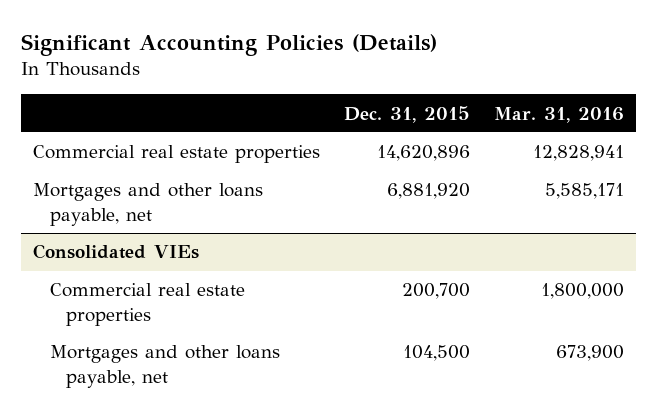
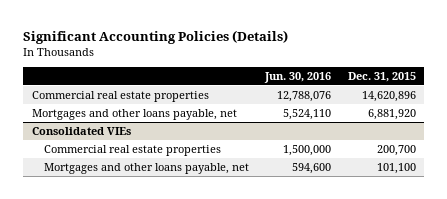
[494,106,625,123] Mar. 31, 2016 -> none
none -> [264,71,332,83] Jun. 30, 2016
[403,345,471,362] 104,500 -> [376,162,416,174] 101,100

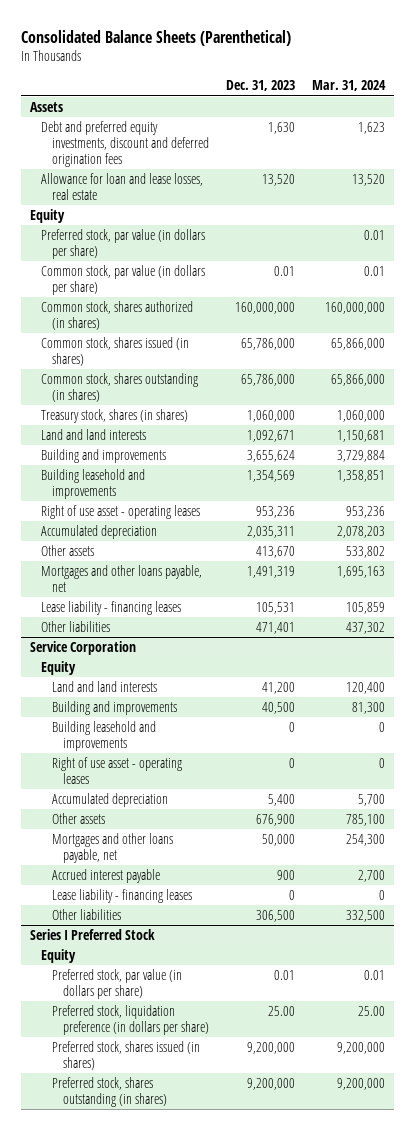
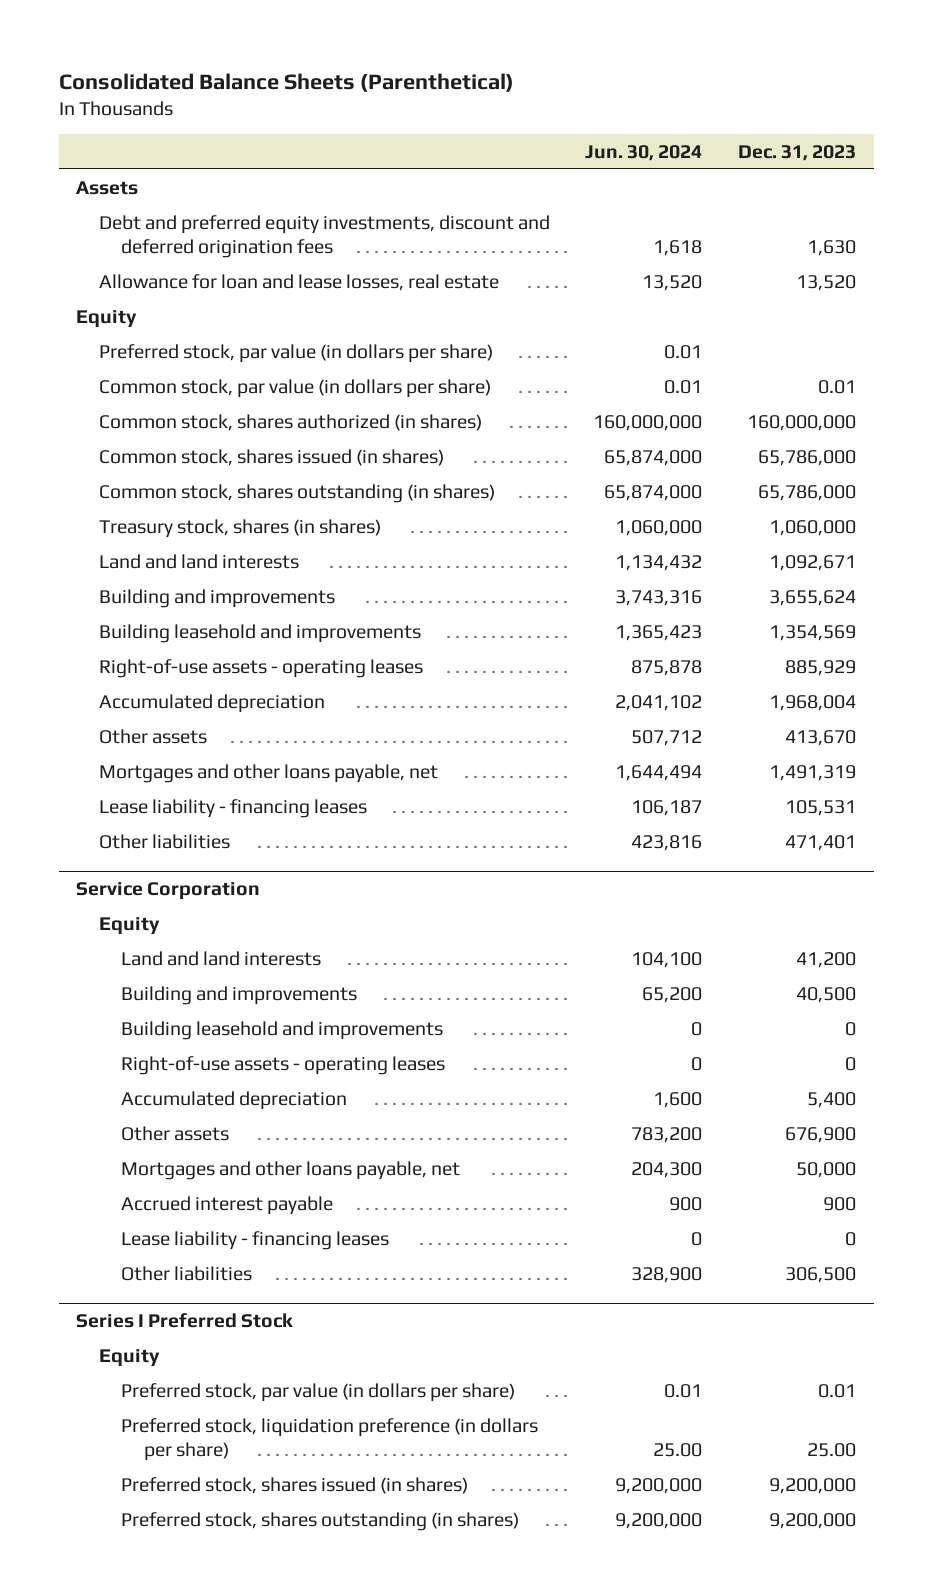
[312,80,387,92] Mar. 31, 2024 -> none
none -> [585,144,703,161] Jun. 30, 2024
[40,505,200,520] Right of use asset - operating leases -> [98,658,423,678] Right-of-use assets - operating leases
[256,506,296,519] 953,236 -> [784,659,856,676] 885,929
[247,526,296,539] 2,035,311 -> [768,694,856,711] 1,968,004
[51,757,182,785] Right of use asset - operating leases -> [121,1055,446,1075] Right-of-use assets - operating leases

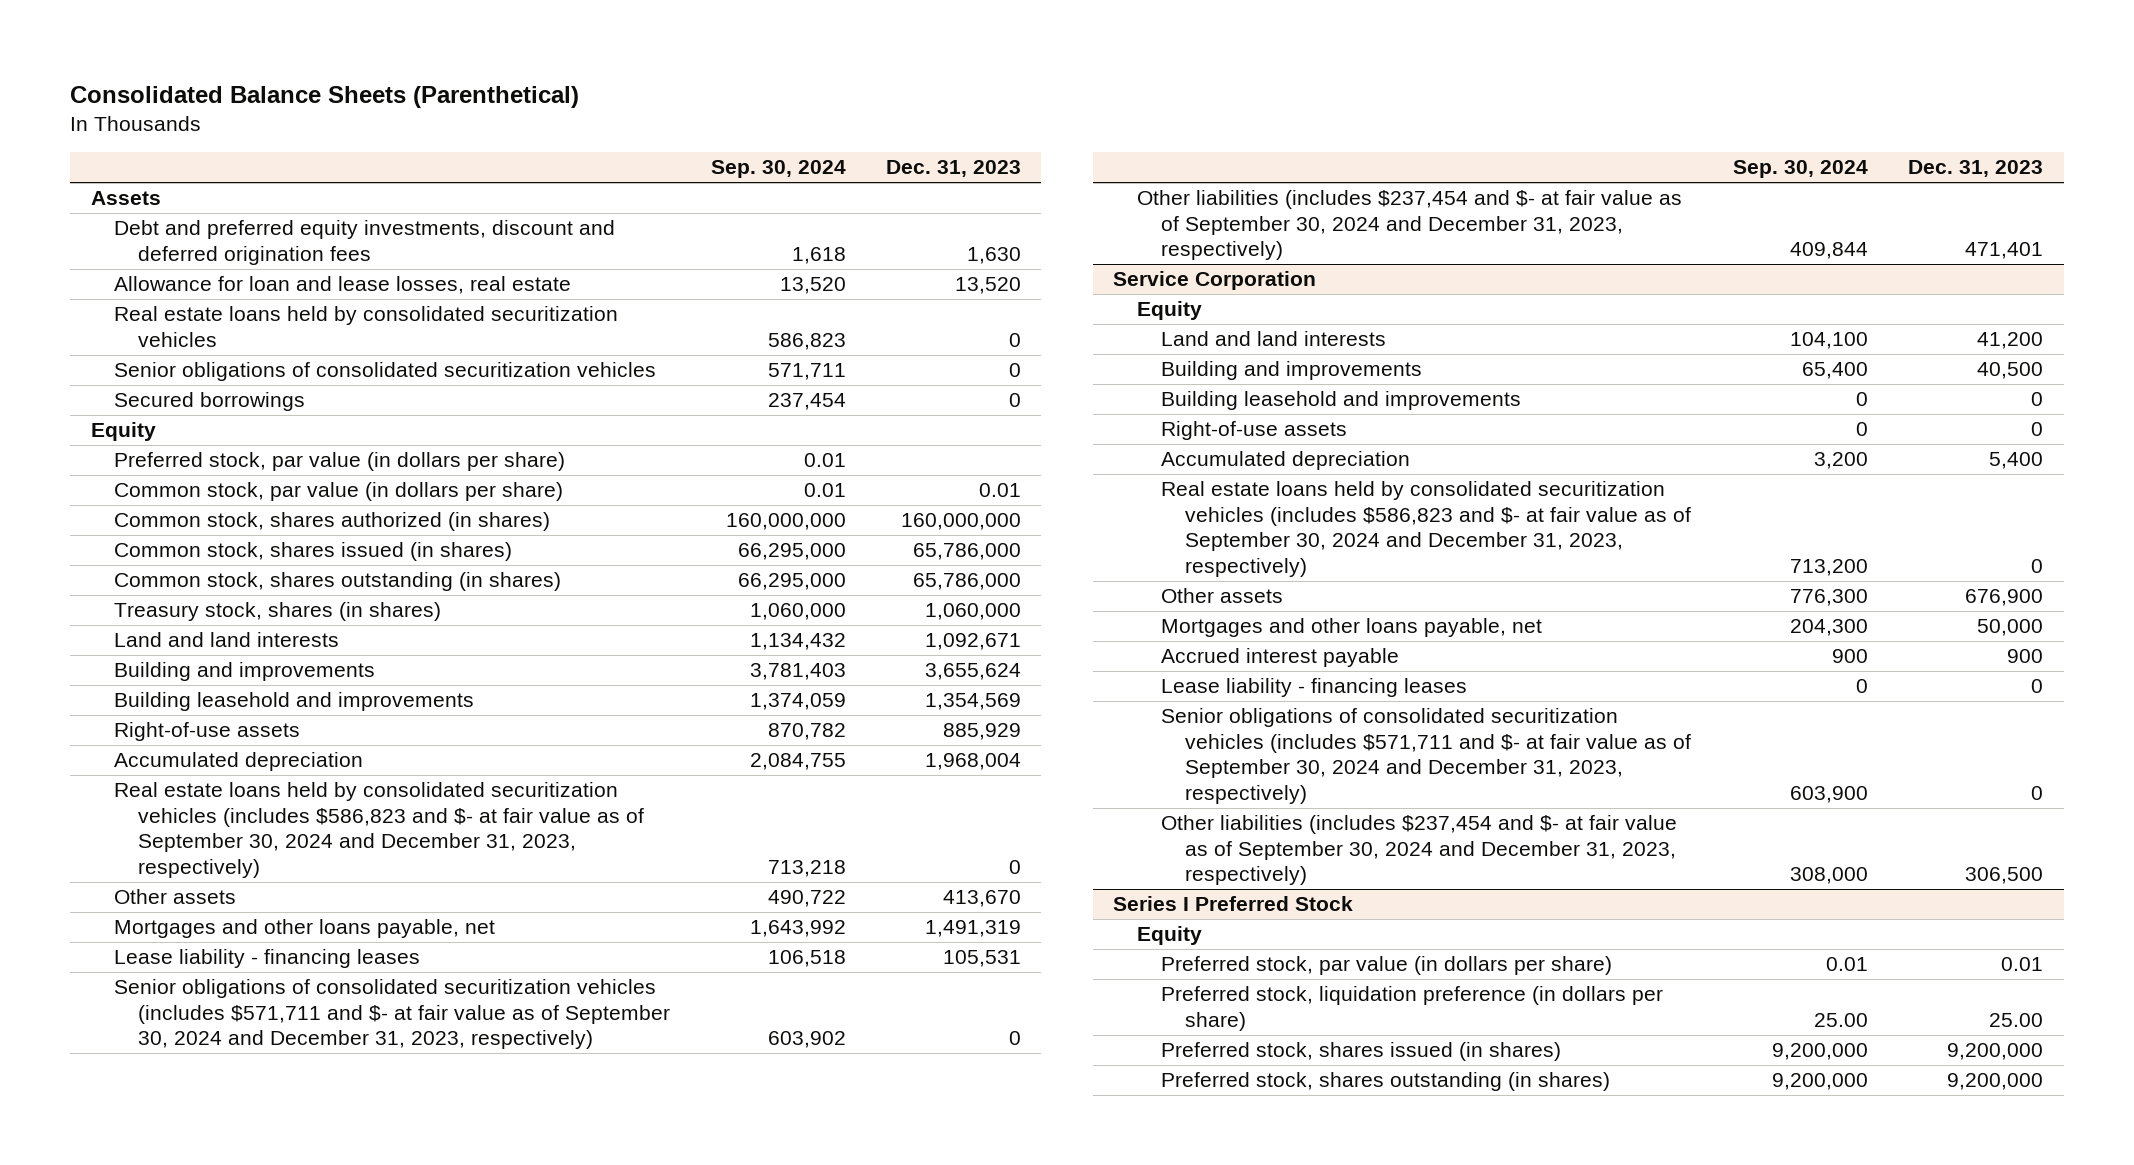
[585,144,703,161] Jun. 30, 2024 -> none
none -> [710,160,846,179] Sep. 30, 2024
none -> [114,306,619,347] Real estate loans held by consolidated securitization vehicles
none -> [114,362,657,382] Senior obligations of consolidated securitization vehicles
none -> [114,392,306,412] Secured borrowings
[98,658,423,678] Right-of-use assets - operating leases -> [114,722,301,742] Right-of-use assets
none -> [114,782,645,878] Real estate loans held by consolidated securitization vehicles (includes $586,823 and $- at fair value as of September 30, 2024 and December 31, 2023, respectively)
none -> [114,979,671,1050] Senior obligations of consolidated securitization vehicles (includes $571,711 and $- at fair value as of September 30, 2024 and December 31, 2023, respectively)
[98,833,230,849] Other liabilities -> [1137,190,1683,261] Other liabilities (includes $237,454 and $- at fair value as of September 30, 2024 and December 31, 2023, respectively)
[121,1055,446,1075] Right-of-use assets - operating leases -> [1160,421,1347,441] Right-of-use assets
none -> [1160,481,1691,577] Real estate loans held by consolidated securitization vehicles (includes $586,823 and $- at fair value as of September 30, 2024 and December 31, 2023, respectively)
none -> [1160,708,1691,804] Senior obligations of consolidated securitization vehicles (includes $571,711 and $- at fair value as of September 30, 2024 and December 31, 2023, respectively)
[121,1265,253,1281] Other liabilities -> [1160,815,1677,886] Other liabilities (includes $237,454 and $- at fair value as of September 30, 2024 and December 31, 2023, respectively)

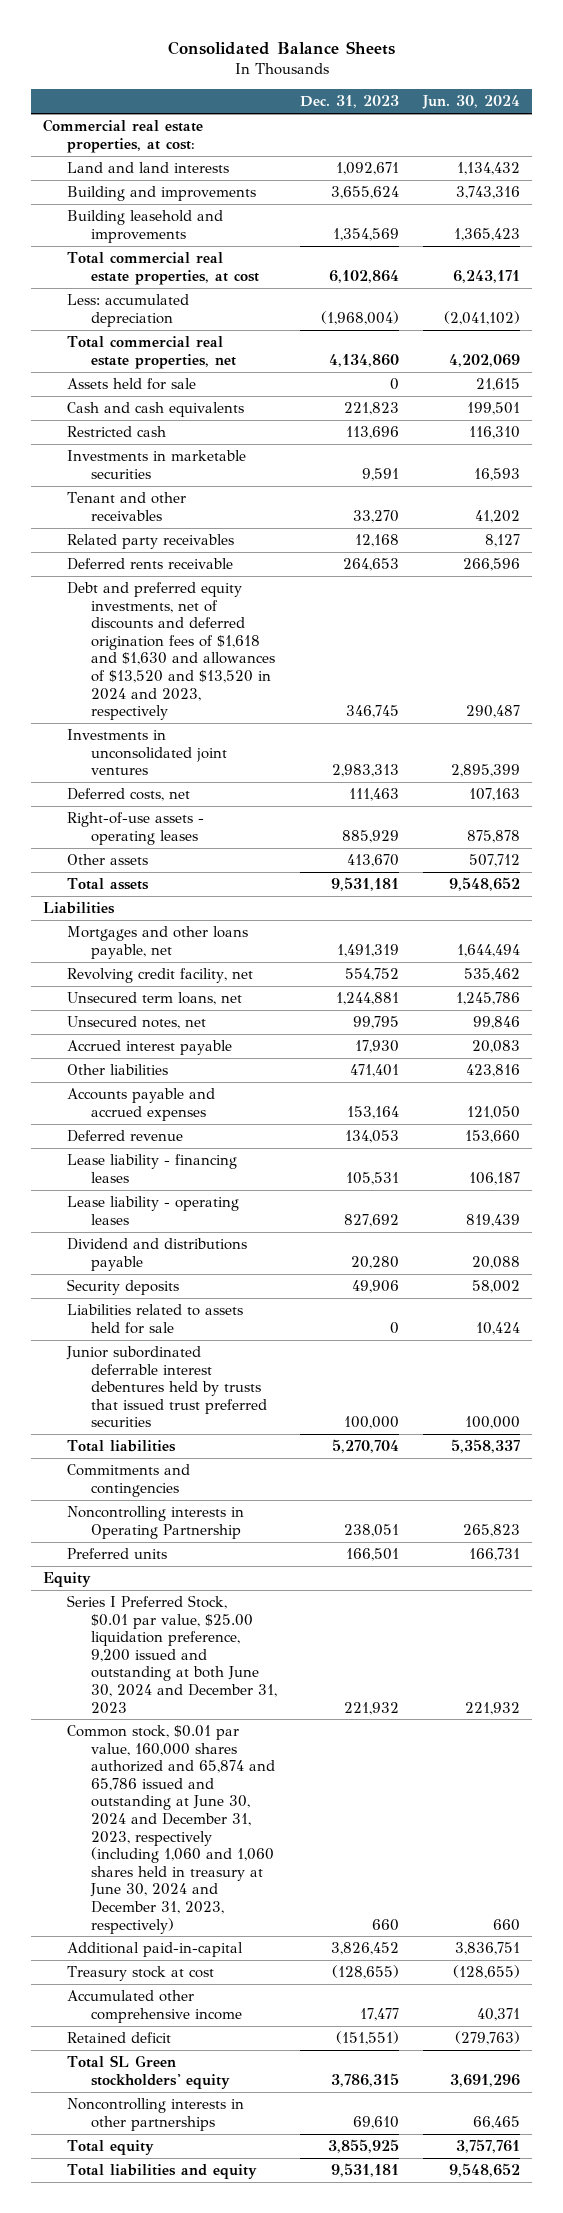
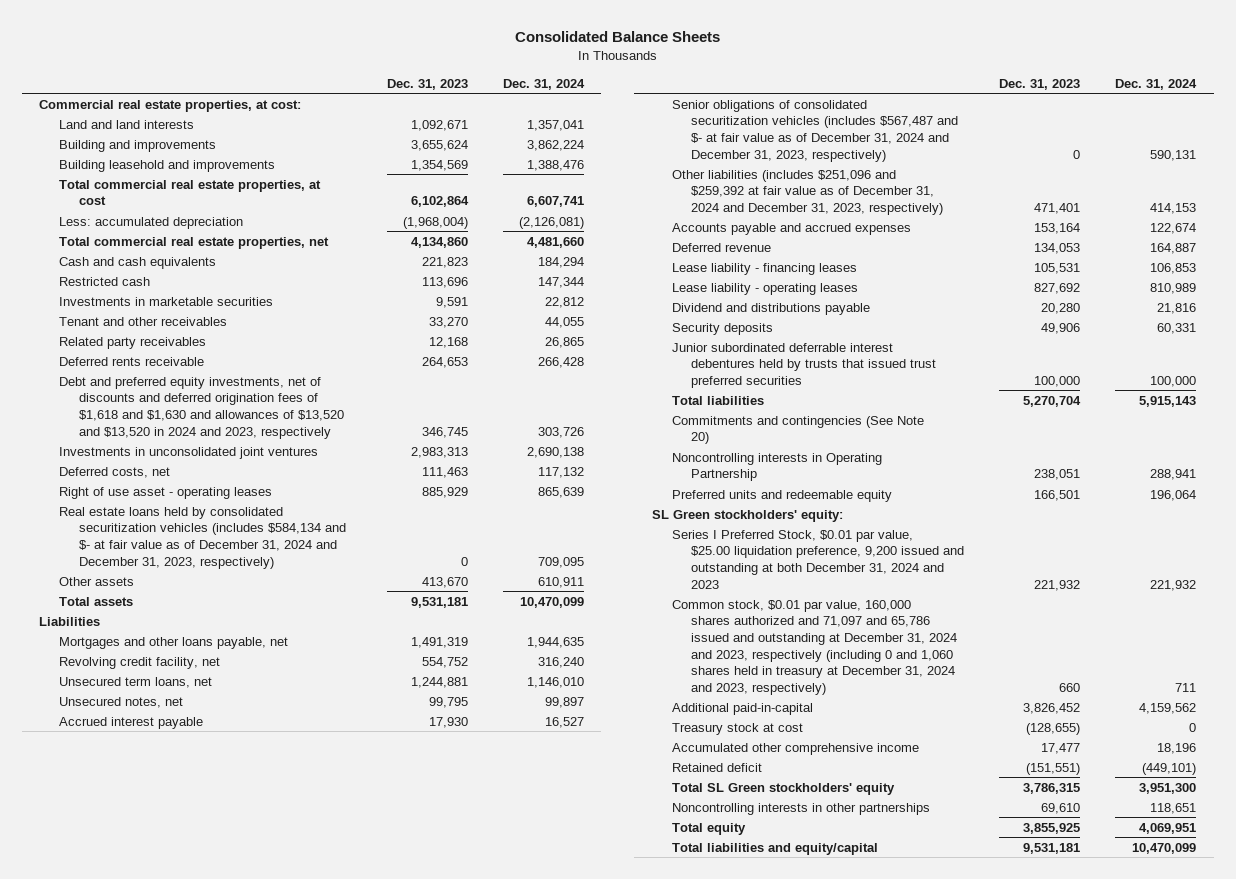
[422,95,521,110] Jun. 30, 2024 -> none
none -> [502,78,585,90] Dec. 31, 2024
[66,378,196,391] Assets held for sale -> none
[66,812,204,845] Right-of-use assets - operating leases -> [58,486,272,499] Right of use asset - operating leases
none -> [58,506,346,569] Real estate loans held by consolidated securitization vehicles (includes $584,134 and $- at fair value as of December 31, 2024 and December 31, 2023, respectively)
none -> [671,99,959,162] Senior obligations of consolidated securitization vehicles (includes $567,487 and $- at fair value as of December 31, 2024 and December 31, 2023, respectively)
[66,1064,168,1076] Other liabilities -> [671,169,944,215] Other liabilities (includes $251,096 and $259,392 at fair value as of December 31, 2024 and December 31, 2023, respectively)
[66,1304,243,1334] Liabilities related to assets held for sale -> none
[66,1464,190,1497] Commitments and contingencies -> [671,415,924,445] Commitments and contingencies (See Note 20)
[43,1572,92,1588] Equity -> none
[66,1548,167,1560] Preferred units -> [671,489,892,502] Preferred units and redeemable equity
none -> [651,509,843,522] SL Green stockholders' equity:
[66,1595,277,1714] Series I Preferred Stock, $0.01 par value, $25.00 liquidation preference, 9,200 issued and outstanding at both June 30, 2024 and December 31, 2023 -> [671,529,965,589] Series I Preferred Stock, $0.01 par value, $25.00 liquidation preference, 9,200 issued and outstanding at both December 31, 2024 and 2023
[66,1725,275,1934] Common stock, $0.01 par value, 160,000 shares authorized and 65,874 and 65,786 issued and outstanding at June 30, 2024 and December 31, 2023, respectively (including 1,060 and 1,060 shares held in treasury at June 30, 2024 and December 31, 2023, respectively) -> [671,599,958,695] Common stock, $0.01 par value, 160,000 shares authorized and 71,097 and 65,786 issued and outstanding at December 31, 2024 and 2023, respectively (including 0 and 1,060 shares held in treasury at December 31, 2024 and 2023, respectively)
[66,2164,257,2180] Total liabilities and equity -> [671,842,878,855] Total liabilities and equity/capital

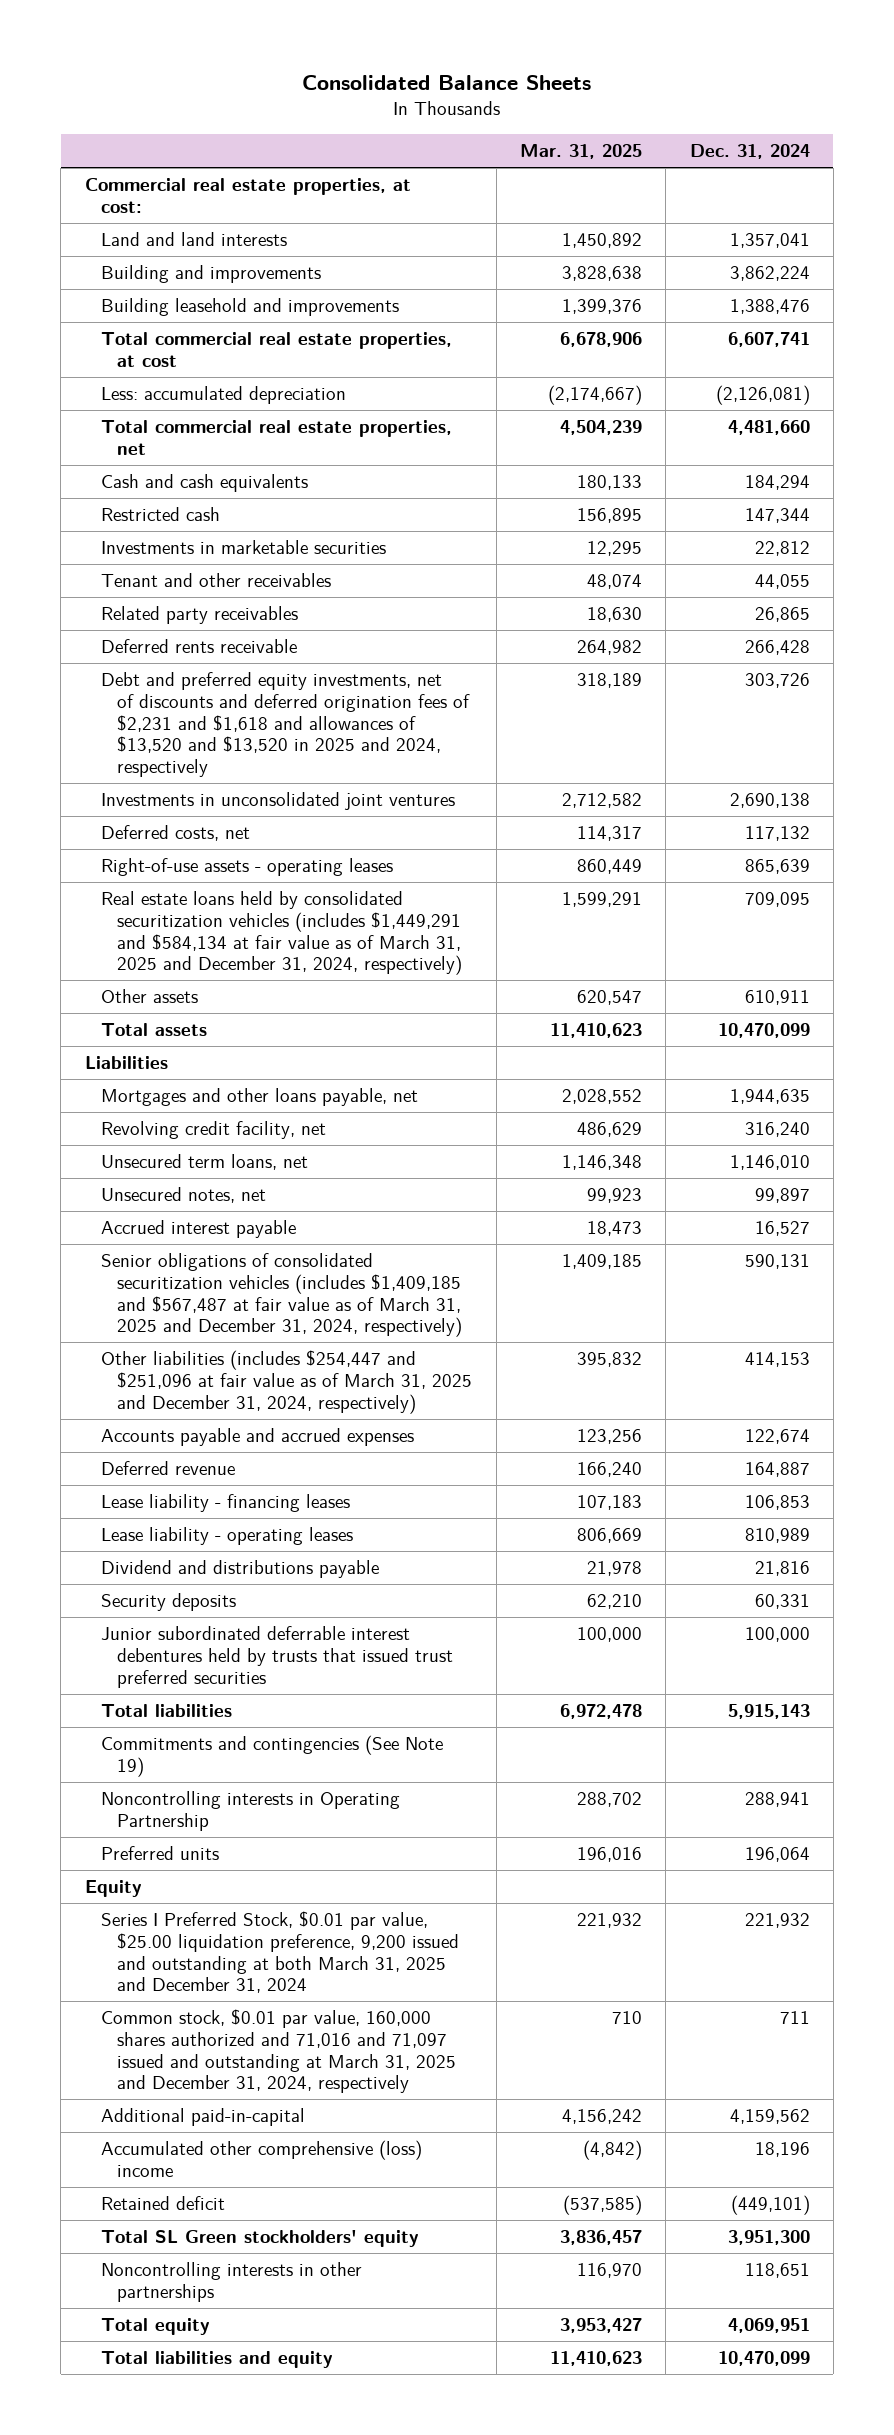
[386,78,468,90] Dec. 31, 2023 -> none
none -> [519,143,642,159] Mar. 31, 2025
[58,376,344,439] Debt and preferred equity investments, net of discounts and deferred origination fees of $1,618 and $1,630 and allowances of $13,520 and $13,520 in 2024 and 2023, respectively -> [100,672,471,777] Debt and preferred equity investments, net of discounts and deferred origination fees of $2,231 and $1,618 and allowances of $13,520 and $13,520 in 2025 and 2024, respectively
[58,486,272,499] Right of use asset - operating leases -> [100,858,393,877] Right-of-use assets - operating leases
[58,506,346,569] Real estate loans held by consolidated securitization vehicles (includes $584,134 and $- at fair value as of December 31, 2024 and December 31, 2023, respectively) -> [100,891,463,976] Real estate loans held by consolidated securitization vehicles (includes $1,449,291 and $584,134 at fair value as of March 31, 2025 and December 31, 2024, respectively)
[671,99,959,162] Senior obligations of consolidated securitization vehicles (includes $567,487 and $- at fair value as of December 31, 2024 and December 31, 2023, respectively) -> [100,1253,463,1338] Senior obligations of consolidated securitization vehicles (includes $1,409,185 and $567,487 at fair value as of March 31, 2025 and December 31, 2024, respectively)
[671,169,944,215] Other liabilities (includes $251,096 and $259,392 at fair value as of December 31, 2024 and December 31, 2023, respectively) -> [100,1350,473,1414] Other liabilities (includes $254,447 and $251,096 at fair value as of March 31, 2025 and December 31, 2024, respectively)
[671,415,924,445] Commitments and contingencies (See Note 20) -> [100,1735,443,1777] Commitments and contingencies (See Note 19)
[651,509,843,522] SL Green stockholders' equity: -> none
[671,489,892,502] Preferred units and redeemable equity -> [100,1846,219,1861] Preferred units
none -> [84,1880,142,1898] Equity
[671,529,965,589] Series I Preferred Stock, $0.01 par value, $25.00 liquidation preference, 9,200 issued and outstanding at both December 31, 2024 and 2023 -> [100,1911,460,1994] Series I Preferred Stock, $0.01 par value, $25.00 liquidation preference, 9,200 issued and outstanding at both March 31, 2025 and December 31, 2024
[671,599,958,695] Common stock, $0.01 par value, 160,000 shares authorized and 71,097 and 65,786 issued and outstanding at December 31, 2024 and 2023, respectively (including 0 and 1,060 shares held in treasury at December 31, 2024 and 2023, respectively) -> [100,2009,457,2094] Common stock, $0.01 par value, 160,000 shares authorized and 71,016 and 71,097 issued and outstanding at March 31, 2025 and December 31, 2024, respectively
[671,722,803,735] Treasury stock at cost -> none
[671,742,919,755] Accumulated other comprehensive income -> [100,2140,422,2177] Accumulated other comprehensive (loss) income
[671,842,878,855] Total liabilities and equity/capital -> [100,2351,333,2369] Total liabilities and equity

